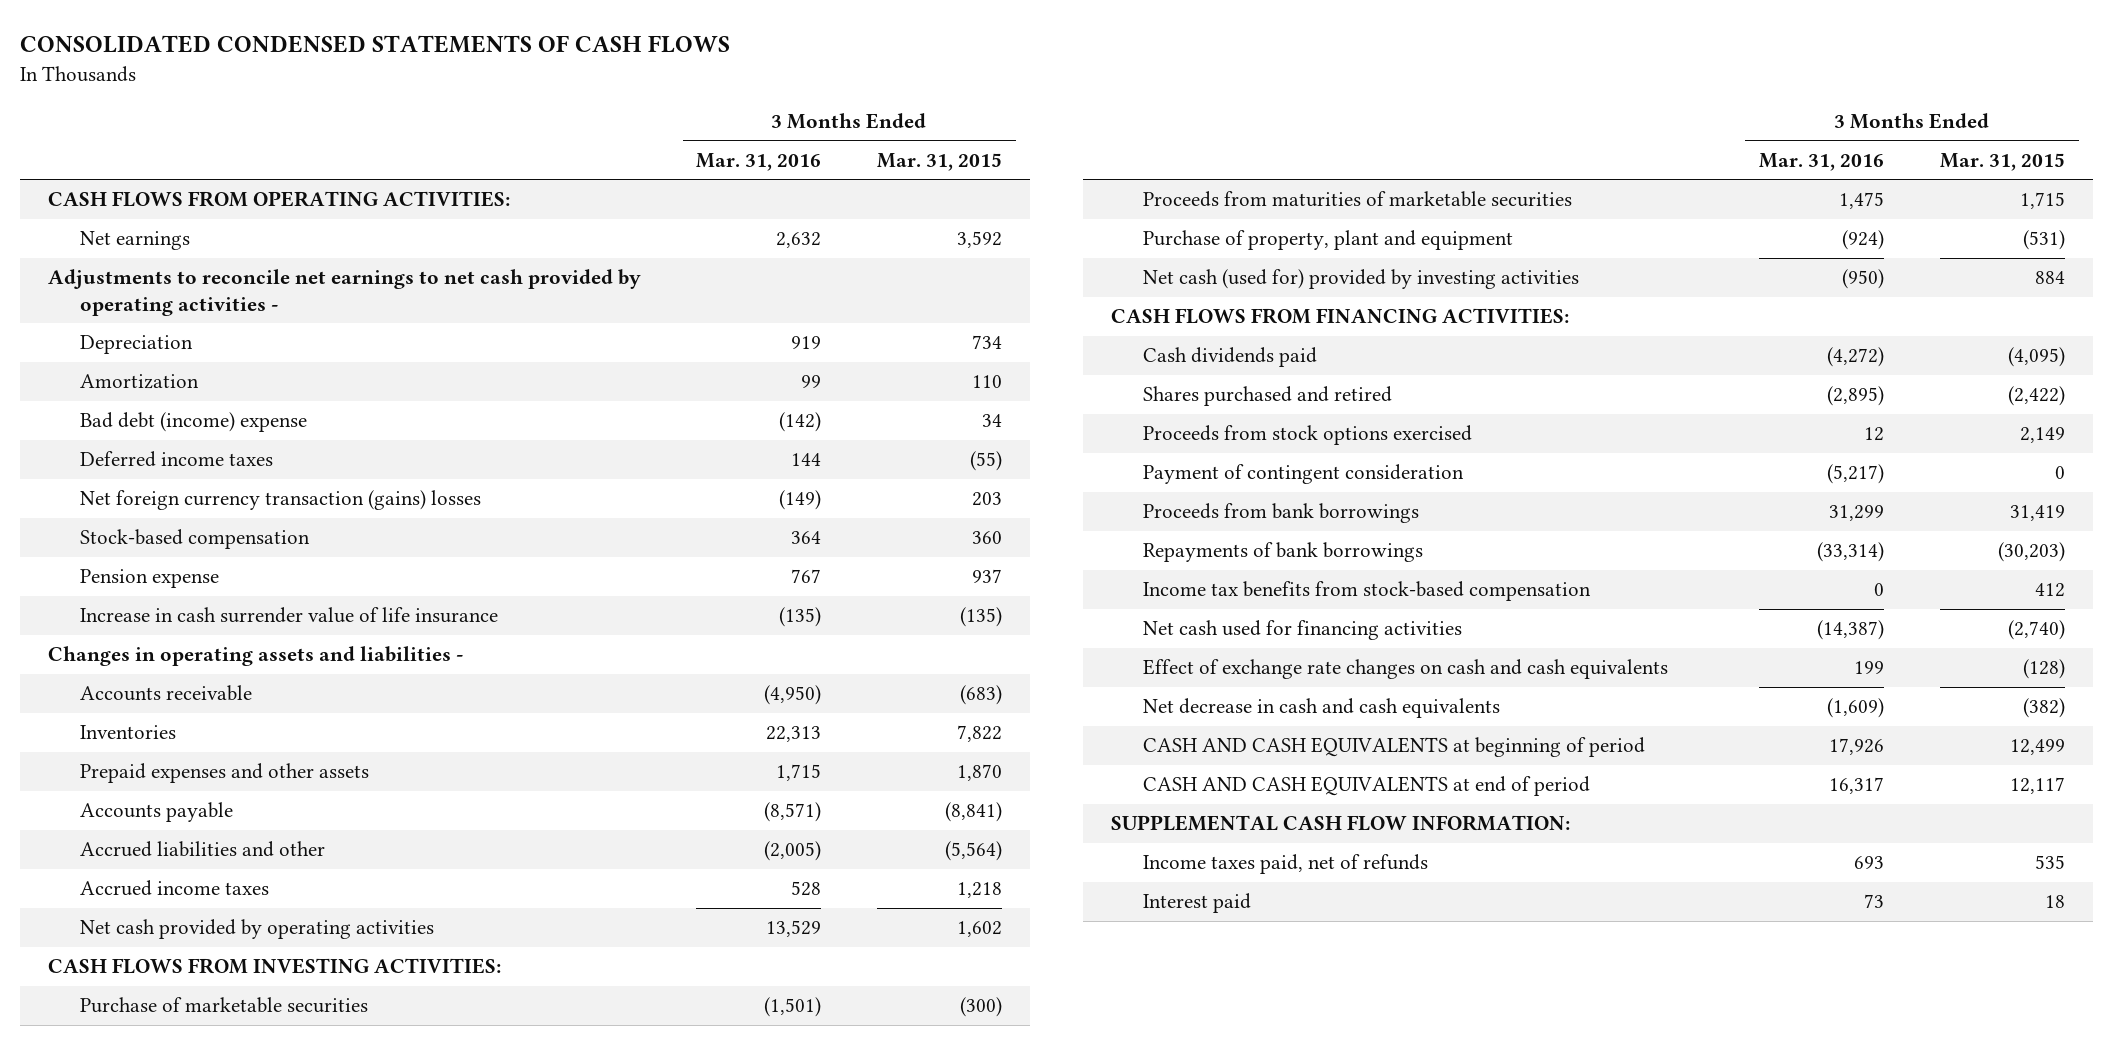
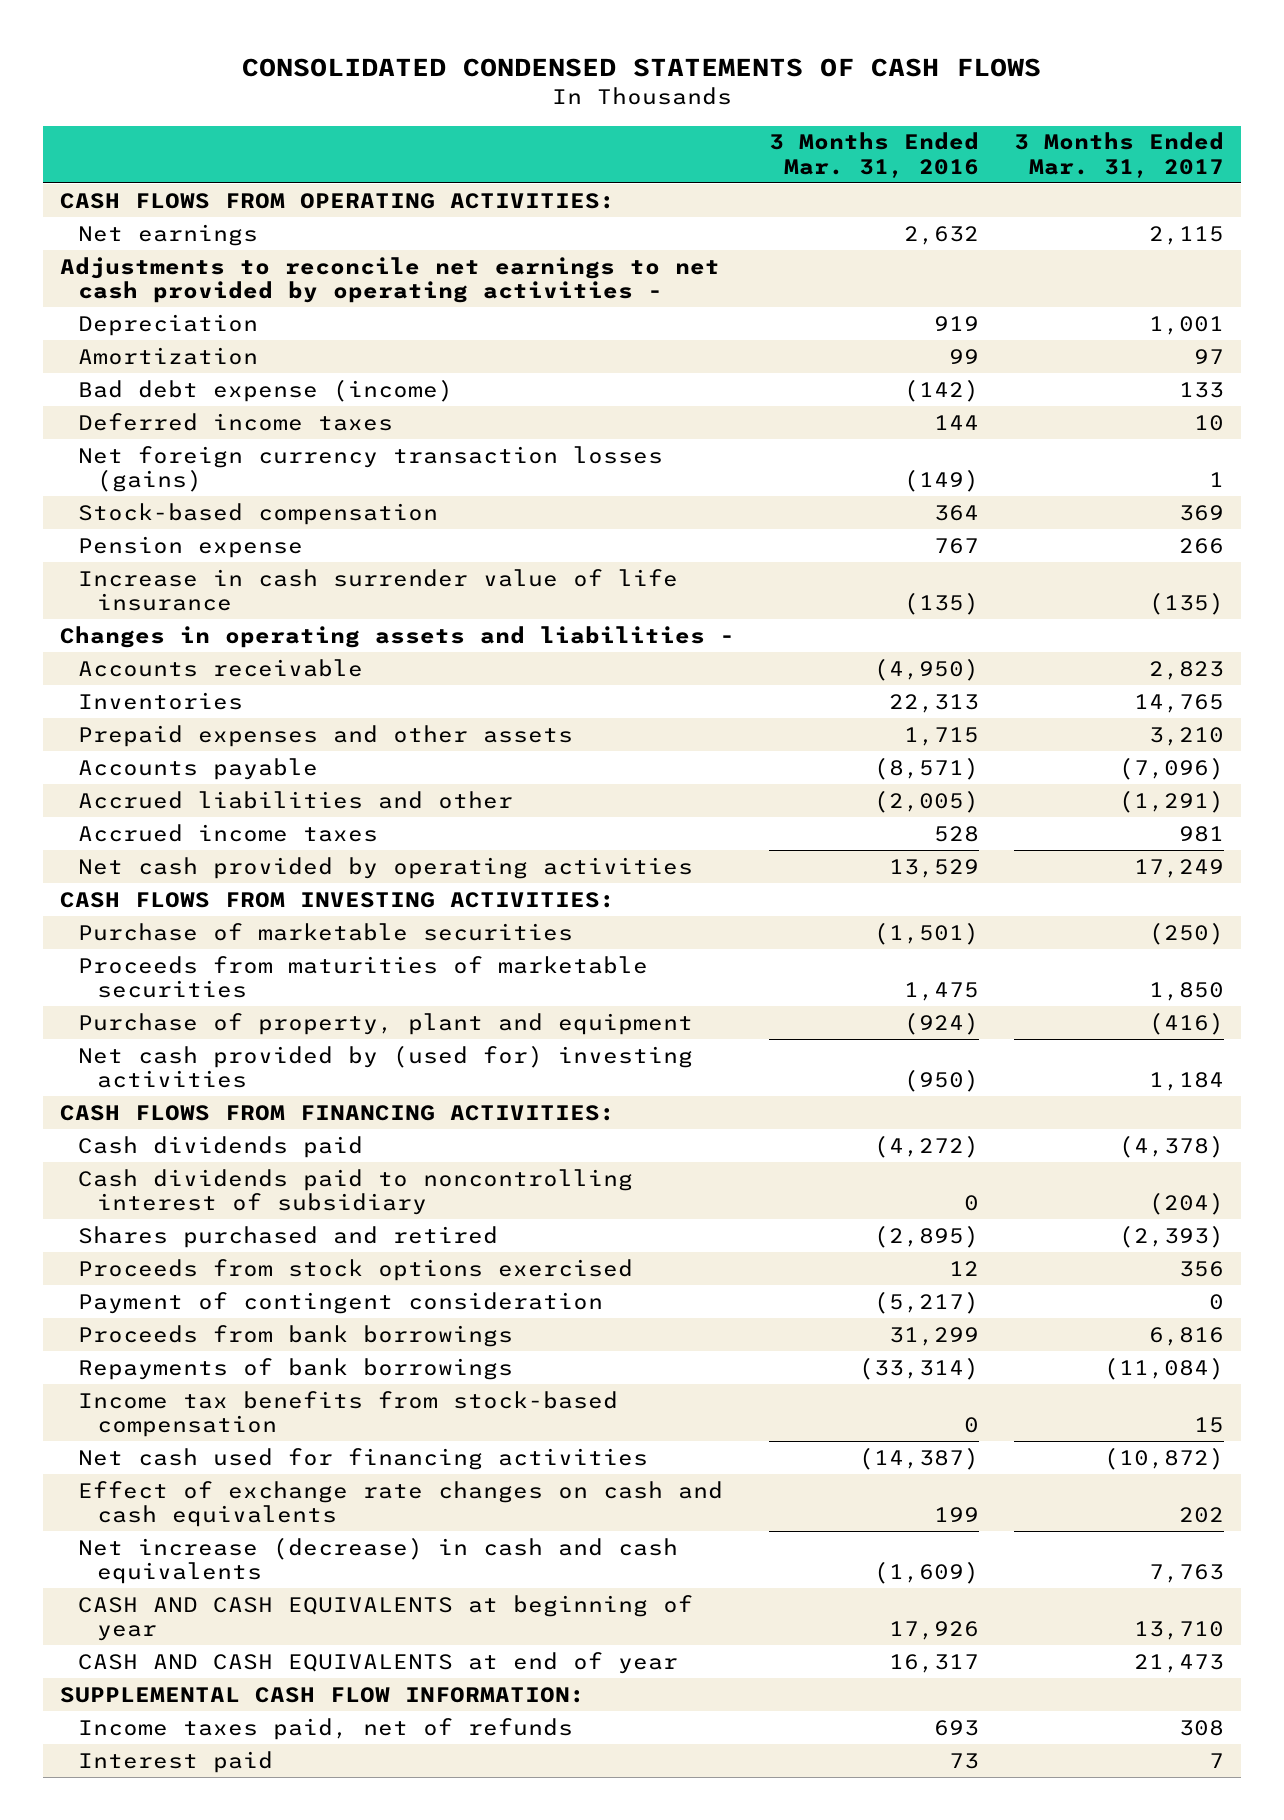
[877,152,1003,171] Mar. 31, 2015 -> none
none -> [1013,132,1224,178] 3 Months Ended Mar. 31, 2017
[79,412,307,433] Bad debt (income) expense -> [78,378,454,402] Bad debt expense (income)
[79,490,481,511] Net foreign currency transaction (gains) losses -> [78,445,664,493] Net foreign currency transaction losses (gains)
[1142,269,1579,290] Net cash (used for) provided by investing activities -> [78,1044,694,1089] Net cash provided by (used for) investing activities
none -> [78,1168,634,1216] Cash dividends paid to noncontrolling interest of subsidiary
[1142,698,1500,719] Net decrease in cash and cash equivalents -> [78,1536,679,1585] Net increase (decrease) in cash and cash equivalents
[1142,737,1645,758] CASH AND CASH EQUIVALENTS at beginning of period -> [78,1594,694,1642] CASH AND CASH EQUIVALENTS at beginning of year
[1142,776,1590,797] CASH AND CASH EQUIVALENTS at end of period -> [78,1651,679,1674] CASH AND CASH EQUIVALENTS at end of year

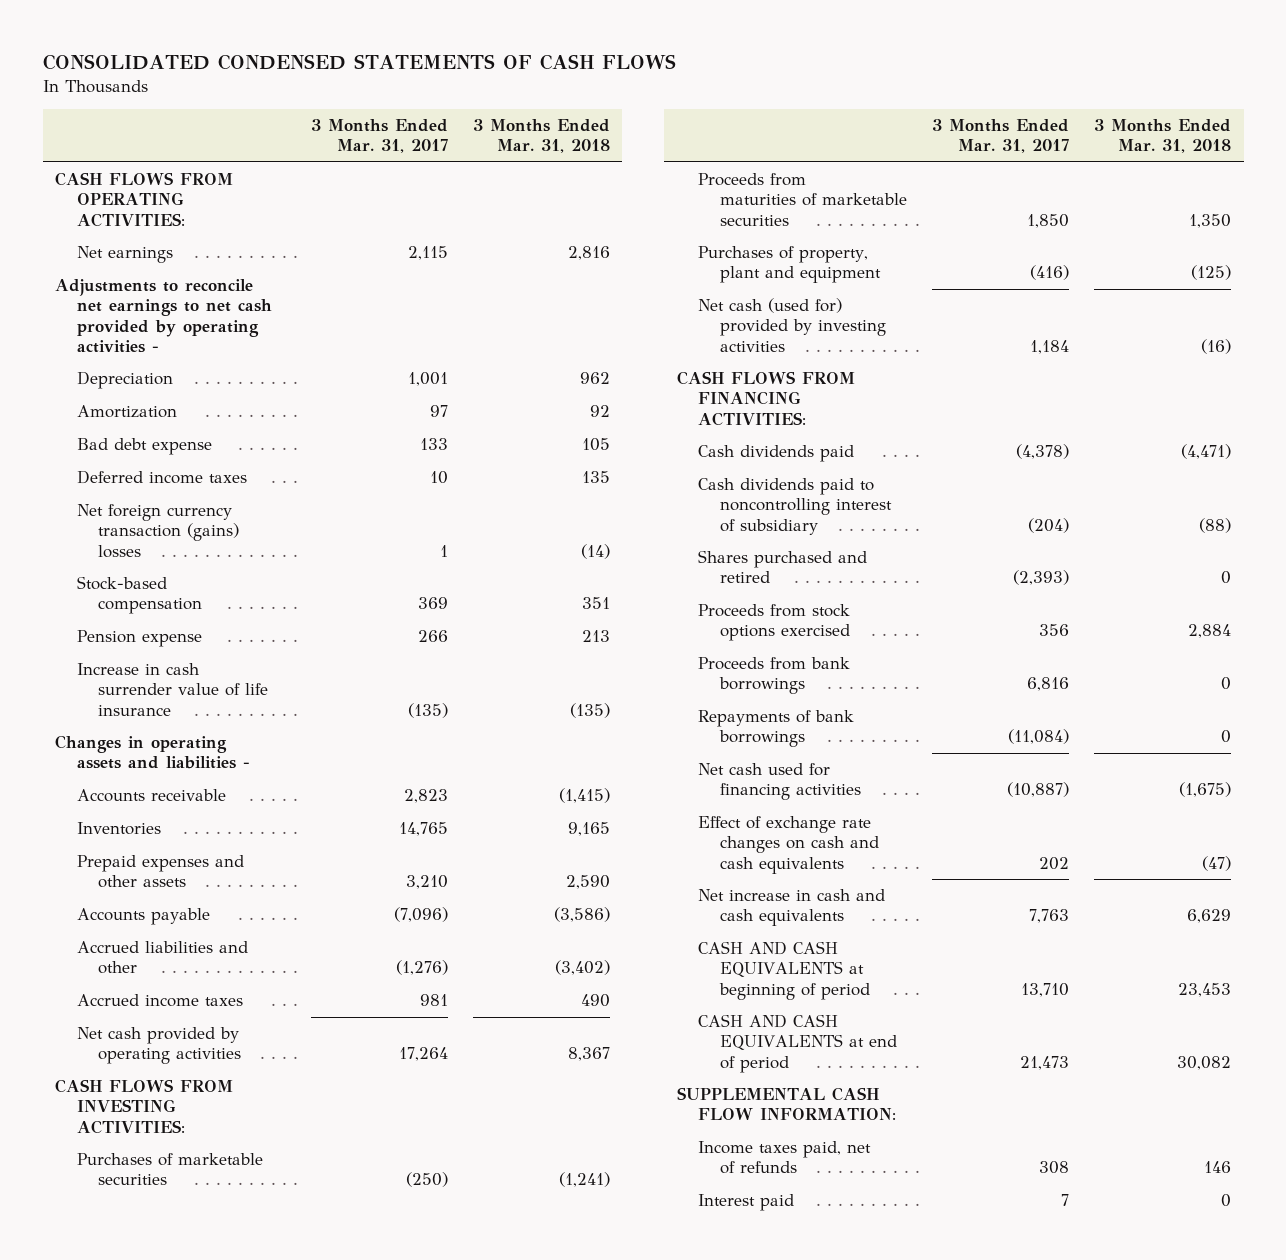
[769,132,980,178] 3 Months Ended Mar. 31, 2016 -> none
none -> [472,118,610,154] 3 Months Ended Mar. 31, 2018
[78,378,454,402] Bad debt expense (income) -> [76,438,212,456] Bad debt expense
[78,445,664,493] Net foreign currency transaction losses (gains) -> [76,504,240,558] Net foreign currency transaction (gains) losses
[1118,789,1224,813] (1,291) -> [395,960,448,976] (1,276)
[1133,858,1224,878] 17,249 -> [398,1047,448,1062] 17,264
[78,922,574,941] Purchase of marketable securities -> [76,1153,263,1186] Purchases of marketable securities
[78,1012,694,1035] Purchase of property, plant and equipment -> [698,246,881,284] Purchases of property, plant and equipment
[78,1044,694,1089] Net cash provided by (used for) investing activities -> [698,298,886,352] Net cash (used for) provided by investing activities
[78,1291,604,1314] Payment of contingent consideration -> none
[78,1390,619,1438] Income tax benefits from stock-based compensation -> none
[1103,1446,1224,1470] (10,872) -> [1007,782,1070,798] (10,887)
[78,1536,679,1585] Net increase (decrease) in cash and cash equivalents -> [698,889,886,927] Net increase in cash and cash equivalents
[78,1594,694,1642] CASH AND CASH EQUIVALENTS at beginning of year -> [698,941,870,1000] CASH AND CASH EQUIVALENTS at beginning of period
[78,1651,679,1674] CASH AND CASH EQUIVALENTS at end of year -> [698,1014,897,1073] CASH AND CASH EQUIVALENTS at end of period

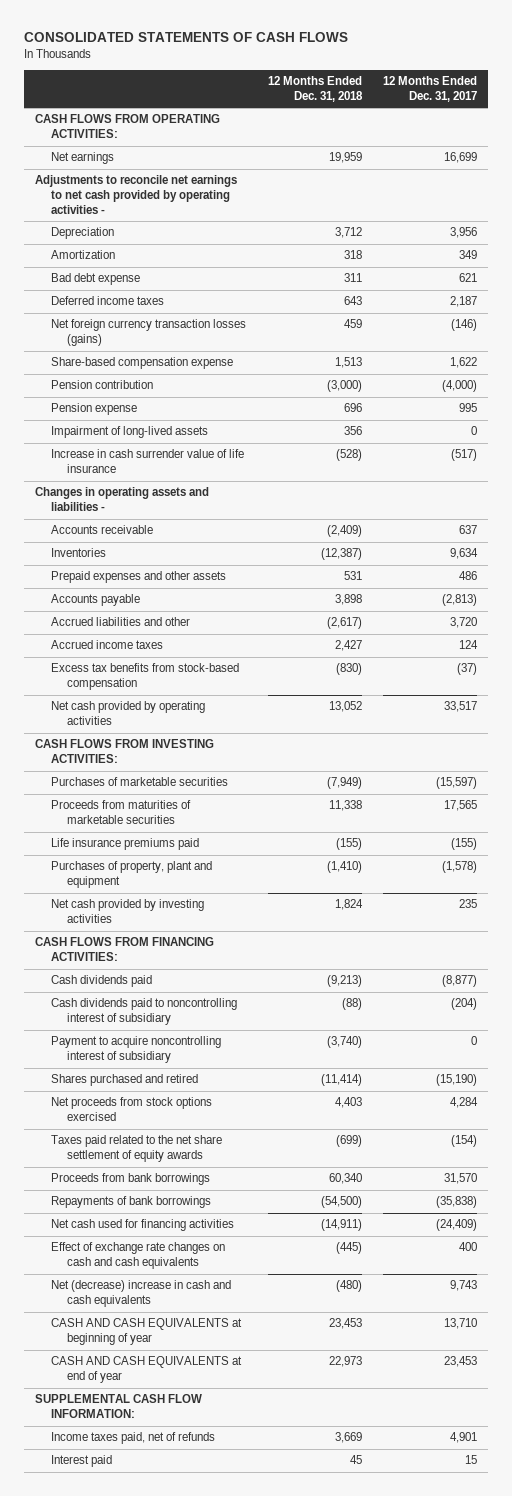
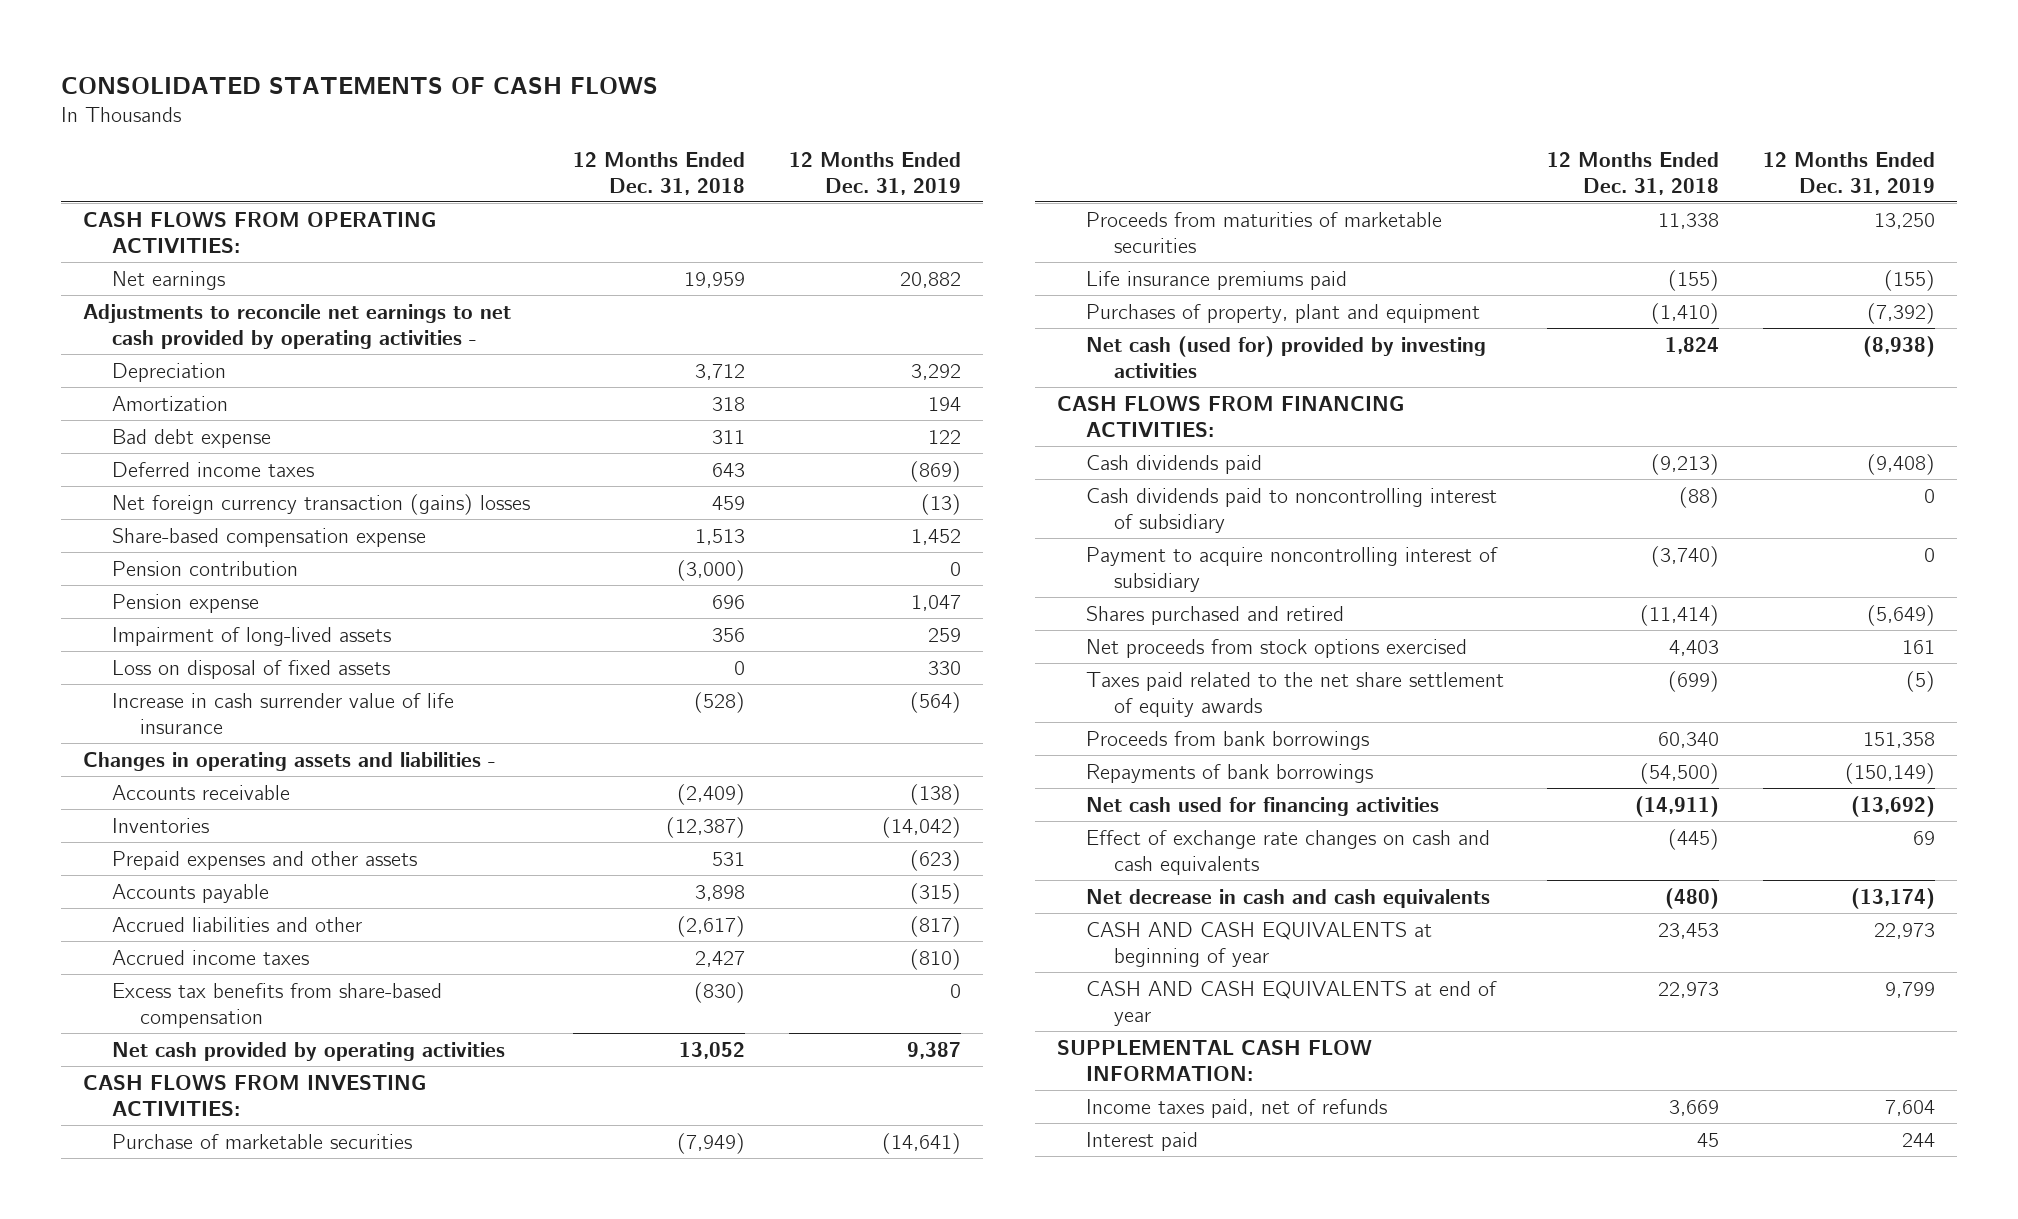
[383,75,478,102] 12 Months Ended Dec. 31, 2017 -> none
none -> [789,151,962,195] 12 Months Ended Dec. 31, 2019
[51,319,247,347] Net foreign currency transaction losses (gains) -> [111,493,530,515] Net foreign currency transaction (gains) losses
none -> [111,659,390,679] Loss on disposal of fixed assets
[51,663,240,691] Excess tax benefits from stock-based compensation -> [111,982,442,1028] Excess tax benefits from share-based compensation
[51,777,229,787] Purchases of marketable securities -> [111,1133,412,1149] Purchase of marketable securities
[51,899,205,924] Net cash provided by investing activities -> [1085,335,1486,378] Net cash (used for) provided by investing activities
[51,1280,232,1308] Net (decrease) increase in cash and cash equivalents -> [1085,888,1490,908] Net decrease in cash and cash equivalents

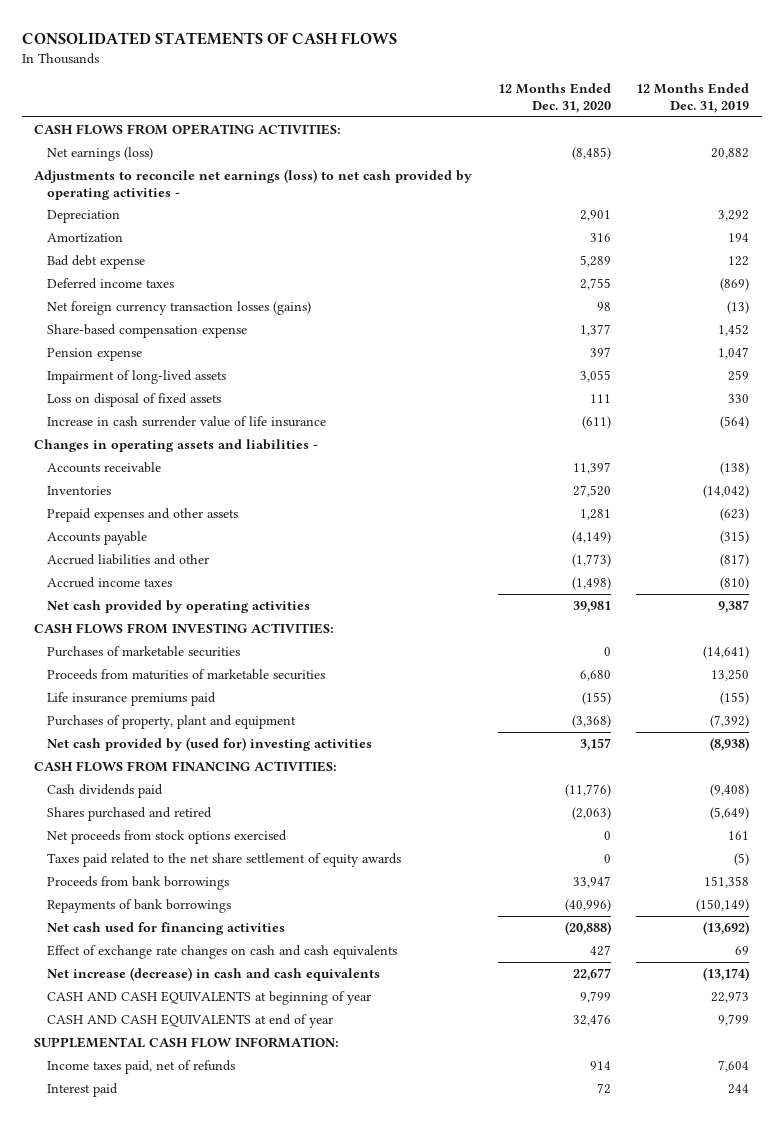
[573,151,746,195] 12 Months Ended Dec. 31, 2018 -> none
none -> [497,83,611,113] 12 Months Ended Dec. 31, 2020
[111,270,225,290] Net earnings -> [47,147,154,162] Net earnings (loss)
[83,303,512,349] Adjustments to reconcile net earnings to net cash provided by operating activities - -> [34,169,473,200] Adjustments to reconcile net earnings (loss) to net cash provided by operating activities -
[111,493,530,515] Net foreign currency transaction (gains) losses -> [47,301,312,316] Net foreign currency transaction losses (gains)
[111,560,298,576] Pension contribution -> none
[111,982,442,1028] Excess tax benefits from share-based compensation -> none
[111,1133,412,1149] Purchase of marketable securities -> [47,646,241,658] Purchases of marketable securities
[1085,335,1486,378] Net cash (used for) provided by investing activities -> [47,737,373,752] Net cash provided by (used for) investing activities
[1085,487,1497,533] Cash dividends paid to noncontrolling interest of subsidiary -> none
[1085,546,1498,592] Payment to acquire noncontrolling interest of subsidiary -> none
[1085,888,1490,908] Net decrease in cash and cash equivalents -> [47,967,381,982] Net increase (decrease) in cash and cash equivalents

